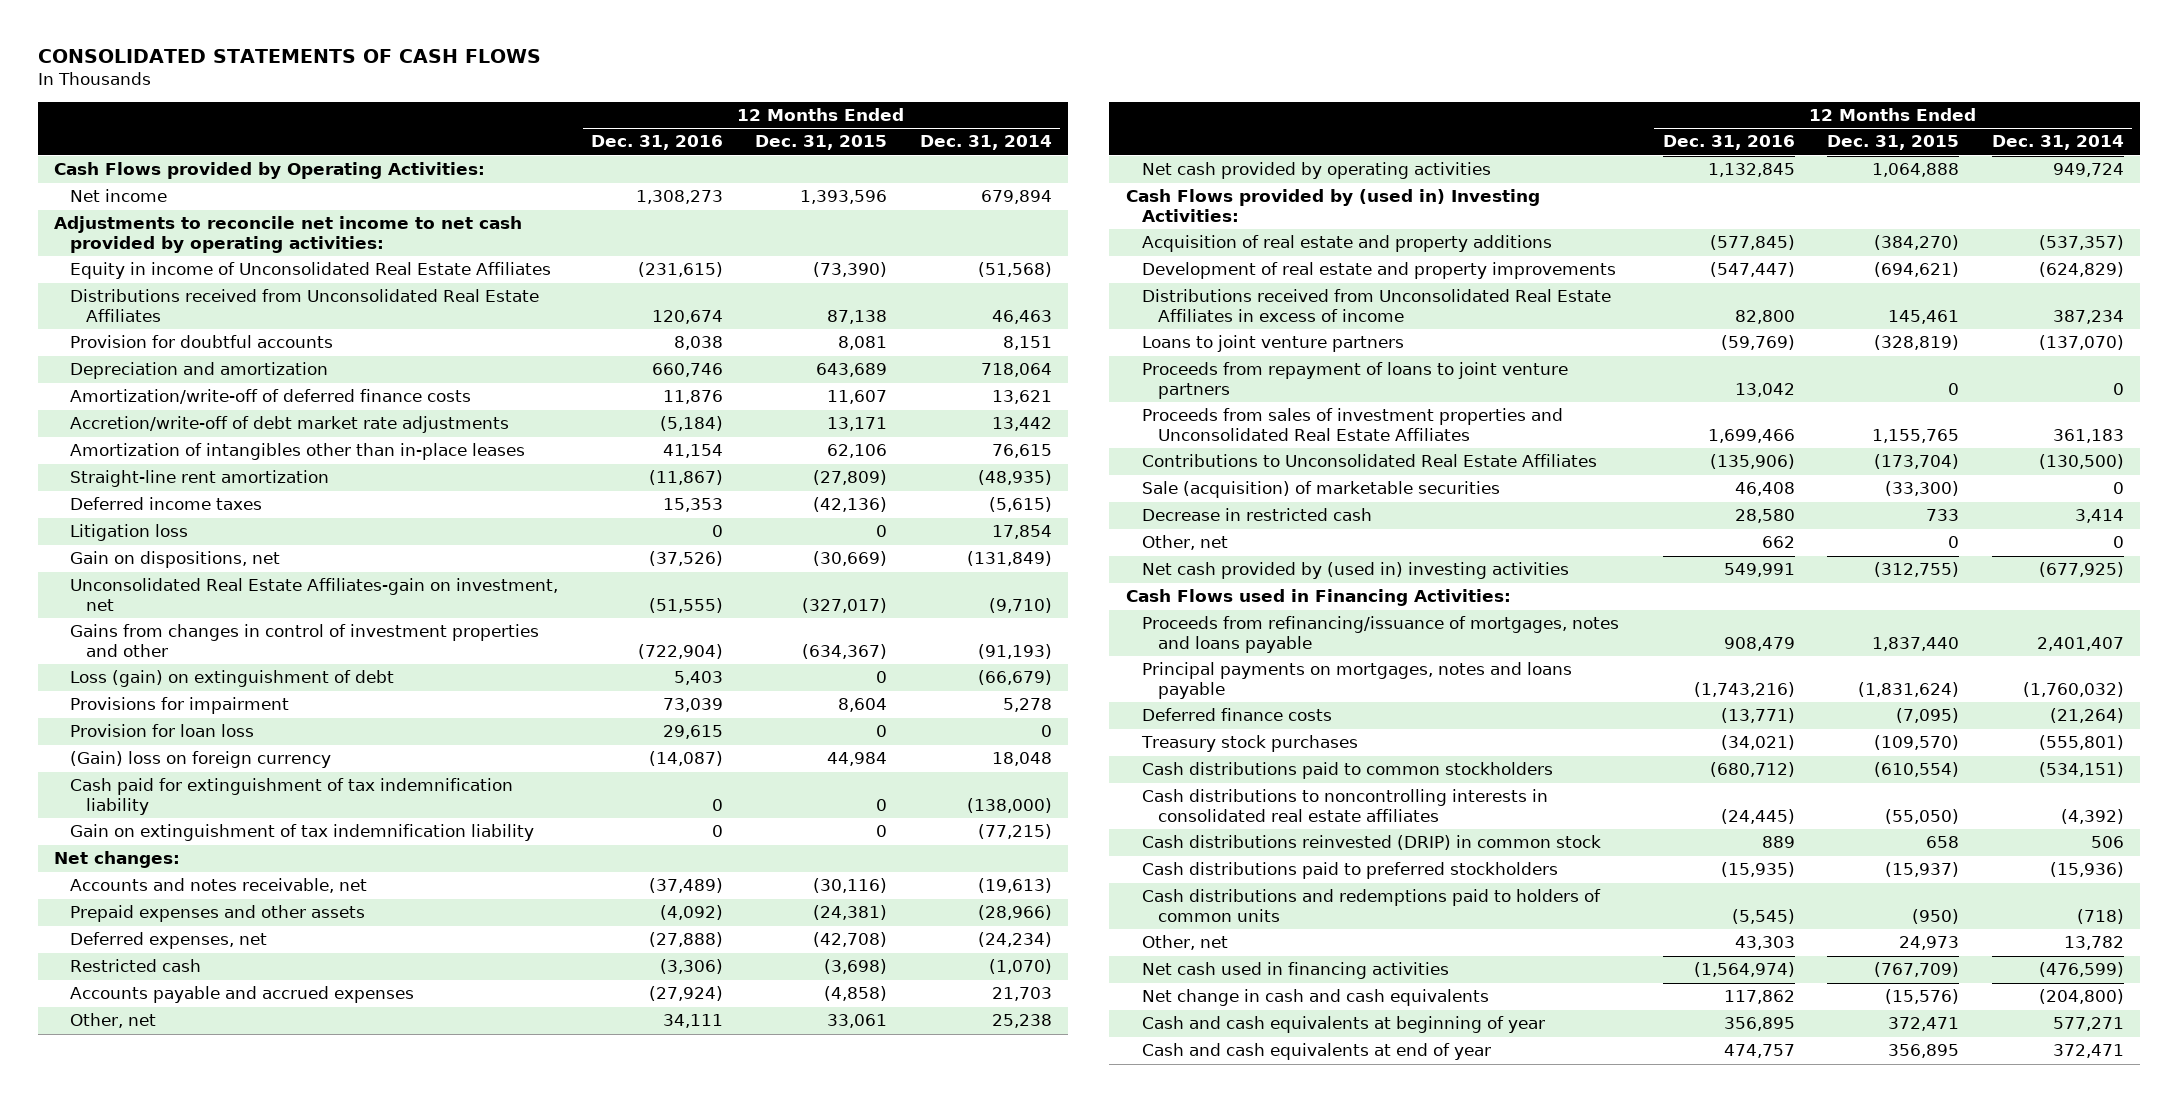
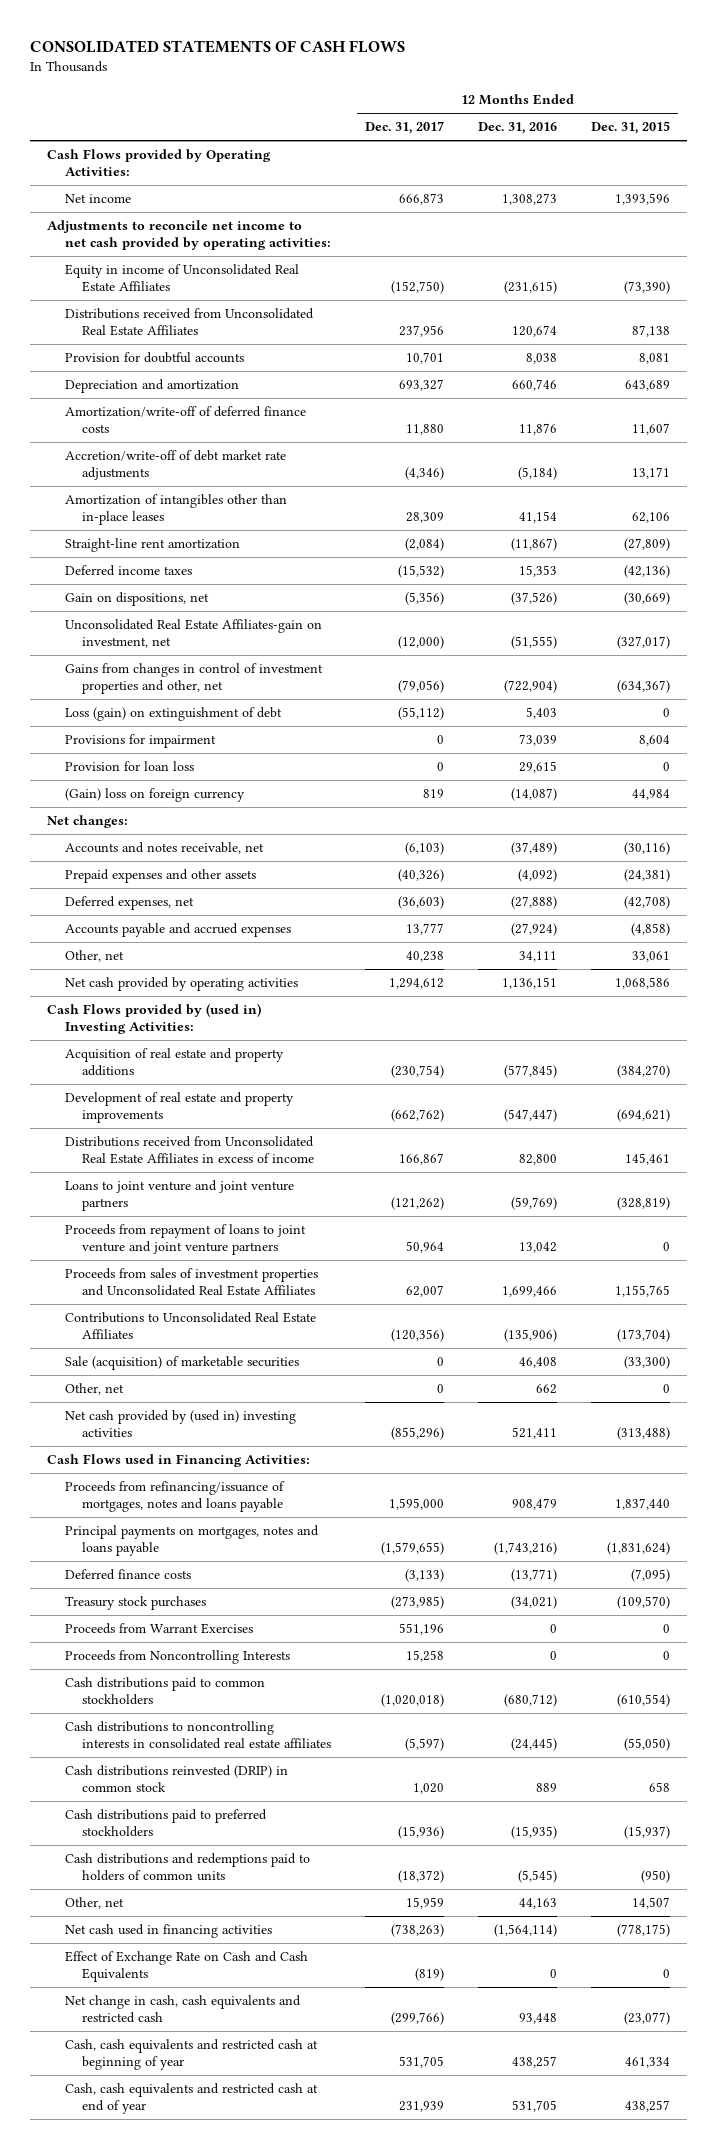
[920,135,1053,151] Dec. 31, 2014 -> none
none -> [365,121,445,135] Dec. 31, 2017
[70,524,189,542] Litigation loss -> none
[70,624,540,658] Gains from changes in control of investment properties and other -> [64,663,323,695] Gains from changes in control of investment properties and other, net
[70,778,514,816] Cash paid for extinguishment of tax indemnification liability -> none
[70,824,535,842] Gain on extinguishment of tax indemnification liability -> none
[70,959,202,973] Restricted cash -> none
[1707,163,1795,178] 1,132,845 -> [502,977,558,990] 1,136,151
[1872,163,1960,178] 1,064,888 -> [614,977,670,990] 1,068,586
[1141,335,1404,353] Loans to joint venture partners -> [64,1180,294,1212] Loans to joint venture and joint venture partners
[1141,362,1568,400] Proceeds from repayment of loans to joint venture partners -> [64,1224,306,1256] Proceeds from repayment of loans to joint venture and joint venture partners
[1141,508,1372,522] Decrease in restricted cash -> none
[1723,563,1795,578] 549,991 -> [512,1427,558,1440] 521,411
[1874,562,1960,578] (312,755) -> [616,1427,670,1441] (313,488)
none -> [64,1623,253,1635] Proceeds from Warrant Exercises
none -> [64,1650,290,1665] Proceeds from Noncontrolling Interests
[1734,936,1795,951] 43,303 -> [519,1898,558,1910] 44,163
[1899,936,1960,951] 24,973 -> [631,1897,670,1910] 14,507
[1693,962,1795,978] (1,564,974) -> [494,1924,558,1938] (1,564,114)
[1874,962,1960,978] (767,709) -> [616,1924,670,1938] (778,175)
none -> [64,1951,308,1983] Effect of Exchange Rate on Cash and Cash Equivalents
[1141,989,1489,1007] Net change in cash and cash equivalents -> [64,1995,301,2024] Net change in cash, cash equivalents and restricted cash
[1723,990,1795,1005] 117,862 -> [519,2013,558,2025] 93,448
[1885,989,1960,1005] (15,576) -> [623,2012,670,2026] (23,077)
[1141,1016,1545,1034] Cash and cash equivalents at beginning of year -> [64,2039,318,2071] Cash, cash equivalents and restricted cash at beginning of year
[1723,1017,1795,1032] 356,895 -> [512,2056,558,2069] 438,257
[1888,1017,1960,1032] 372,471 -> [624,2057,670,2069] 461,334
[1141,1043,1491,1061] Cash and cash equivalents at end of year -> [64,2083,318,2115] Cash, cash equivalents and restricted cash at end of year
[1723,1044,1795,1059] 474,757 -> [512,2100,558,2113] 531,705
[1888,1044,1960,1059] 356,895 -> [624,2100,670,2113] 438,257

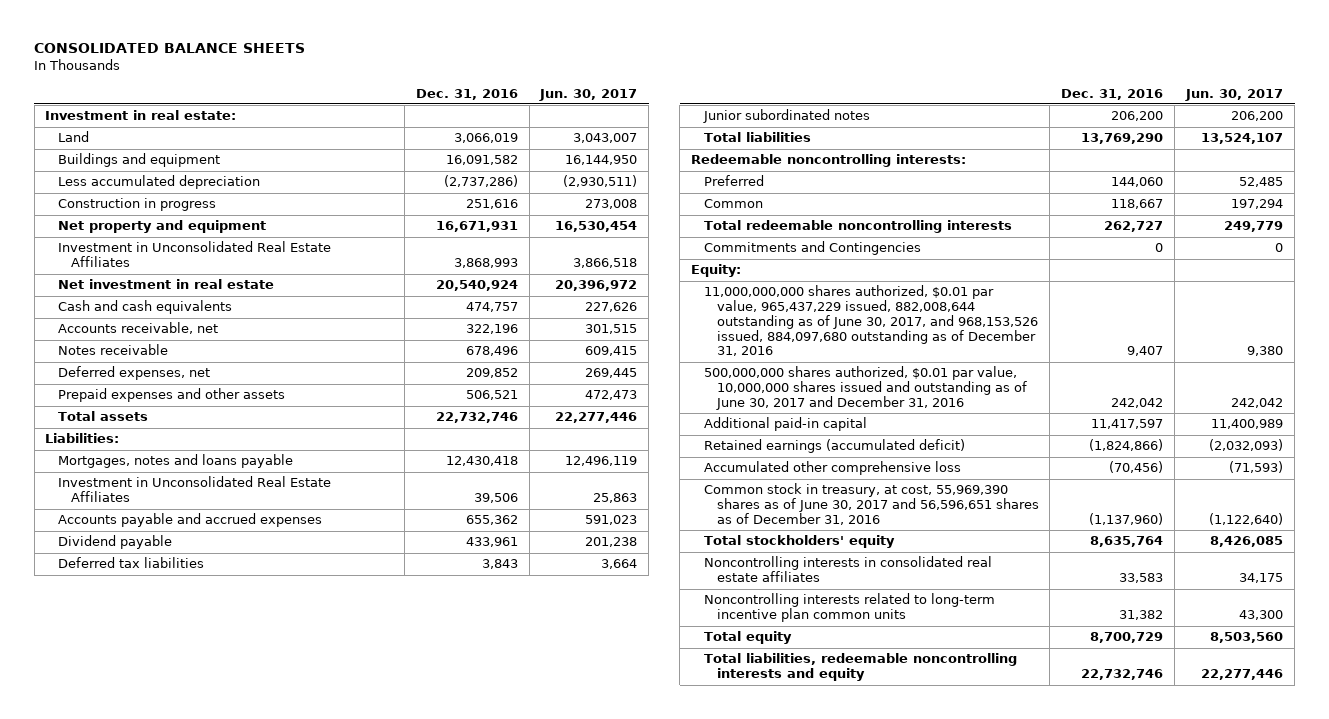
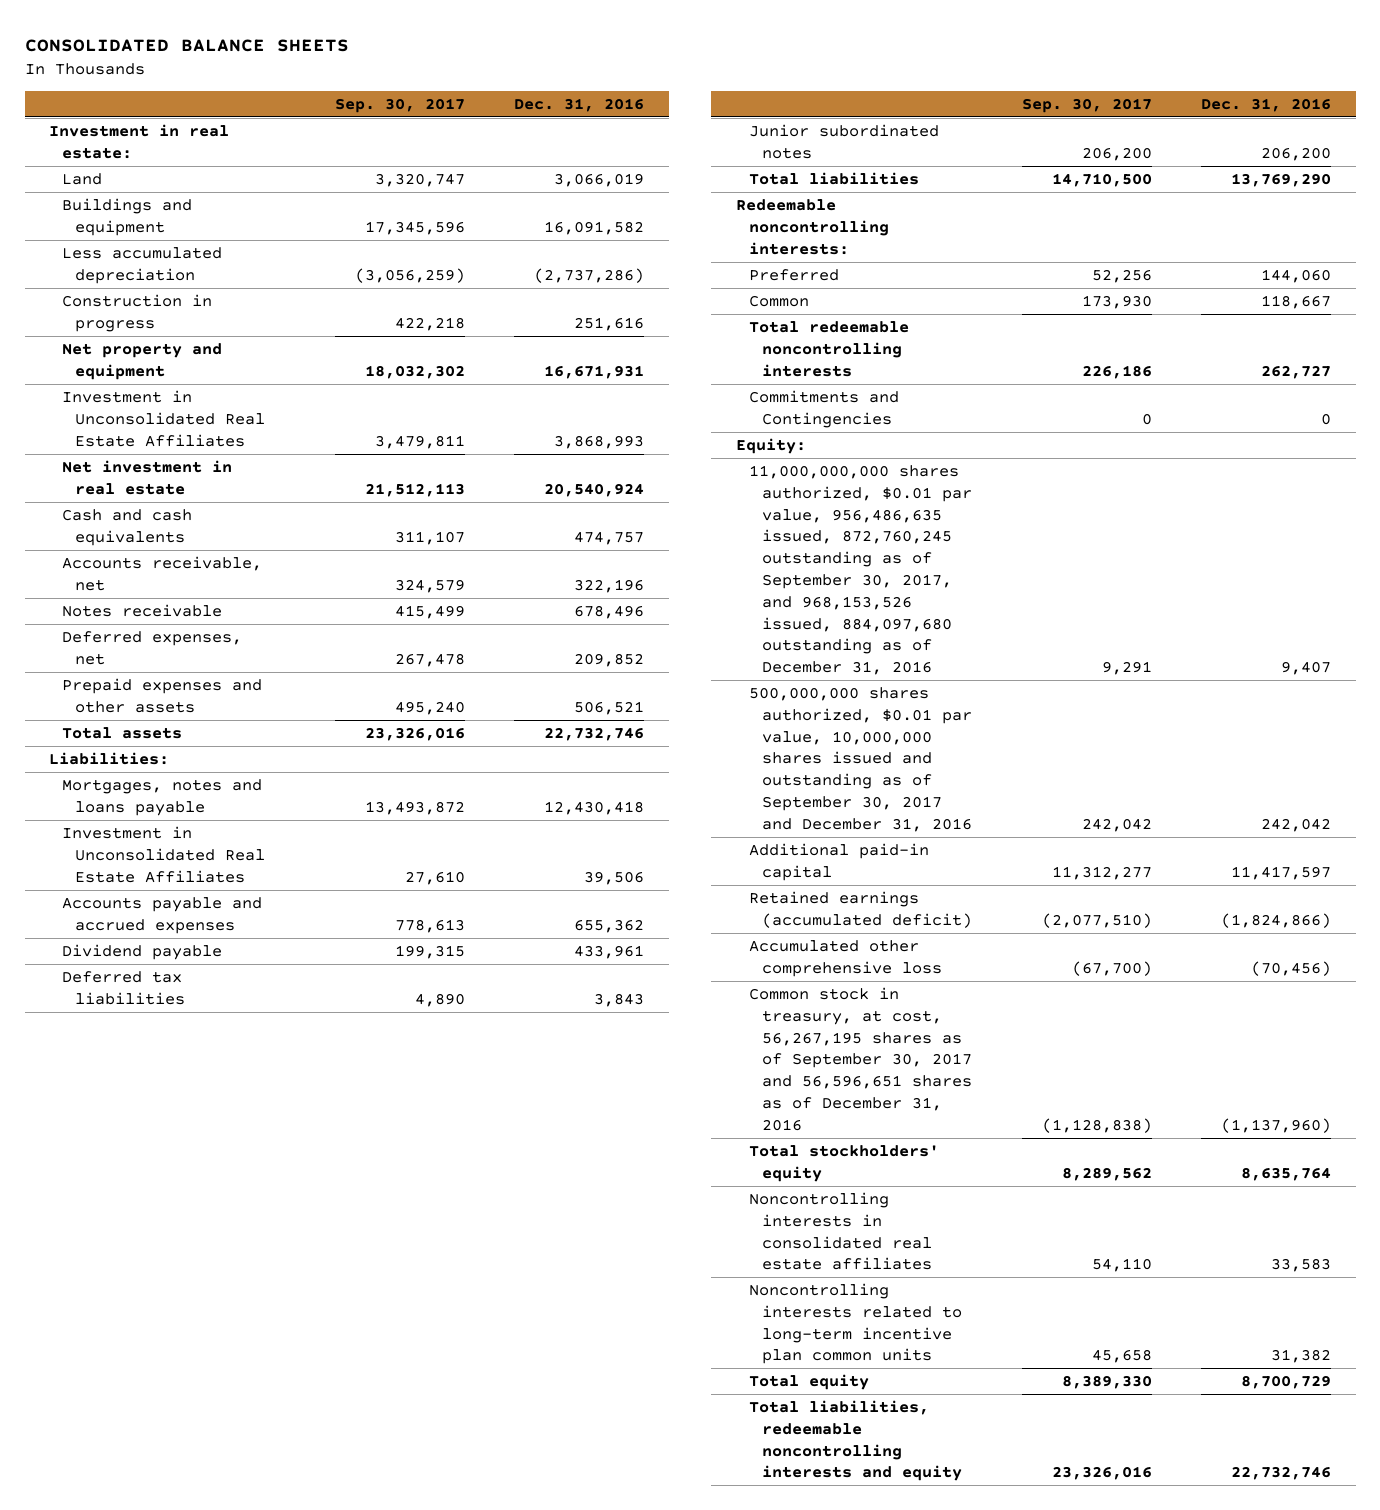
[539,88,638,101] Jun. 30, 2017 -> none
none -> [334,97,465,113] Sep. 30, 2017
[703,285,1038,357] 11,000,000,000 shares authorized, $0.01 par value, 965,437,229 issued, 882,008,644 outstanding as of June 30, 2017, and 968,153,526 issued, 884,097,680 outstanding as of December 31, 2016 -> [749,465,973,676] 11,000,000,000 shares authorized, $0.01 par value, 956,486,635 issued, 872,760,245 outstanding as of September 30, 2017, and 968,153,526 issued, 884,097,680 outstanding as of December 31, 2016
[703,366,1027,410] 500,000,000 shares authorized, $0.01 par value, 10,000,000 shares issued and outstanding as of June 30, 2017 and December 31, 2016 -> [749,687,973,832] 500,000,000 shares authorized, $0.01 par value, 10,000,000 shares issued and outstanding as of September 30, 2017 and December 31, 2016
[703,483,1039,525] Common stock in treasury, at cost, 55,969,390 shares as of June 30, 2017 and 56,596,651 shares as of December 31, 2016 -> [749,987,973,1131] Common stock in treasury, at cost, 56,267,195 shares as of September 30, 2017 and 56,596,651 shares as of December 31, 2016

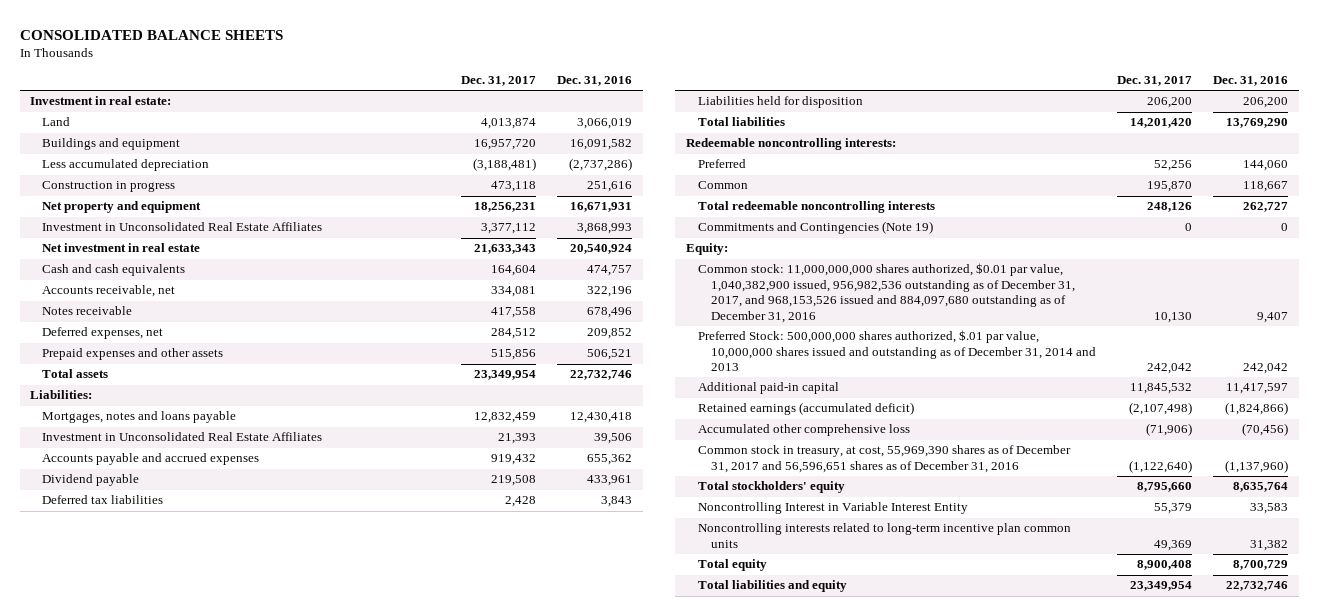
[334,97,465,113] Sep. 30, 2017 -> none
none -> [461,76,537,87] Dec. 31, 2017
[749,124,940,159] Junior subordinated notes -> [698,96,864,109] Liabilities held for disposition
[749,390,900,428] Commitments and Contingencies -> [698,221,934,235] Commitments and Contingencies (Note 19)
[749,465,973,676] 11,000,000,000 shares authorized, $0.01 par value, 956,486,635 issued, 872,760,245 outstanding as of September 30, 2017, and 968,153,526 issued, 884,097,680 outstanding as of December 31, 2016 -> [698,263,1075,323] Common stock: 11,000,000,000 shares authorized, $0.01 par value, 1,040,382,900 issued, 956,982,536 outstanding as of December 31, 2017, and 968,153,526 issued and 884,097,680 outstanding as of December 31, 2016
[749,687,973,832] 500,000,000 shares authorized, $0.01 par value, 10,000,000 shares issued and outstanding as of September 30, 2017 and December 31, 2016 -> [698,330,1096,372] Preferred Stock: 500,000,000 shares authorized, $.01 par value, 10,000,000 shares issued and outstanding as of December 31, 2014 and 2013
[749,987,973,1131] Common stock in treasury, at cost, 56,267,195 shares as of September 30, 2017 and 56,596,651 shares as of December 31, 2016 -> [698,445,1072,473] Common stock in treasury, at cost, 55,969,390 shares as of December 31, 2017 and 56,596,651 shares as of December 31, 2016
[749,1192,933,1271] Noncontrolling interests in consolidated real estate affiliates -> [698,502,969,515] Noncontrolling Interest in Variable Interest Entity
[749,1400,963,1482] Total liabilities, redeemable noncontrolling interests and equity -> [698,580,848,593] Total liabilities and equity

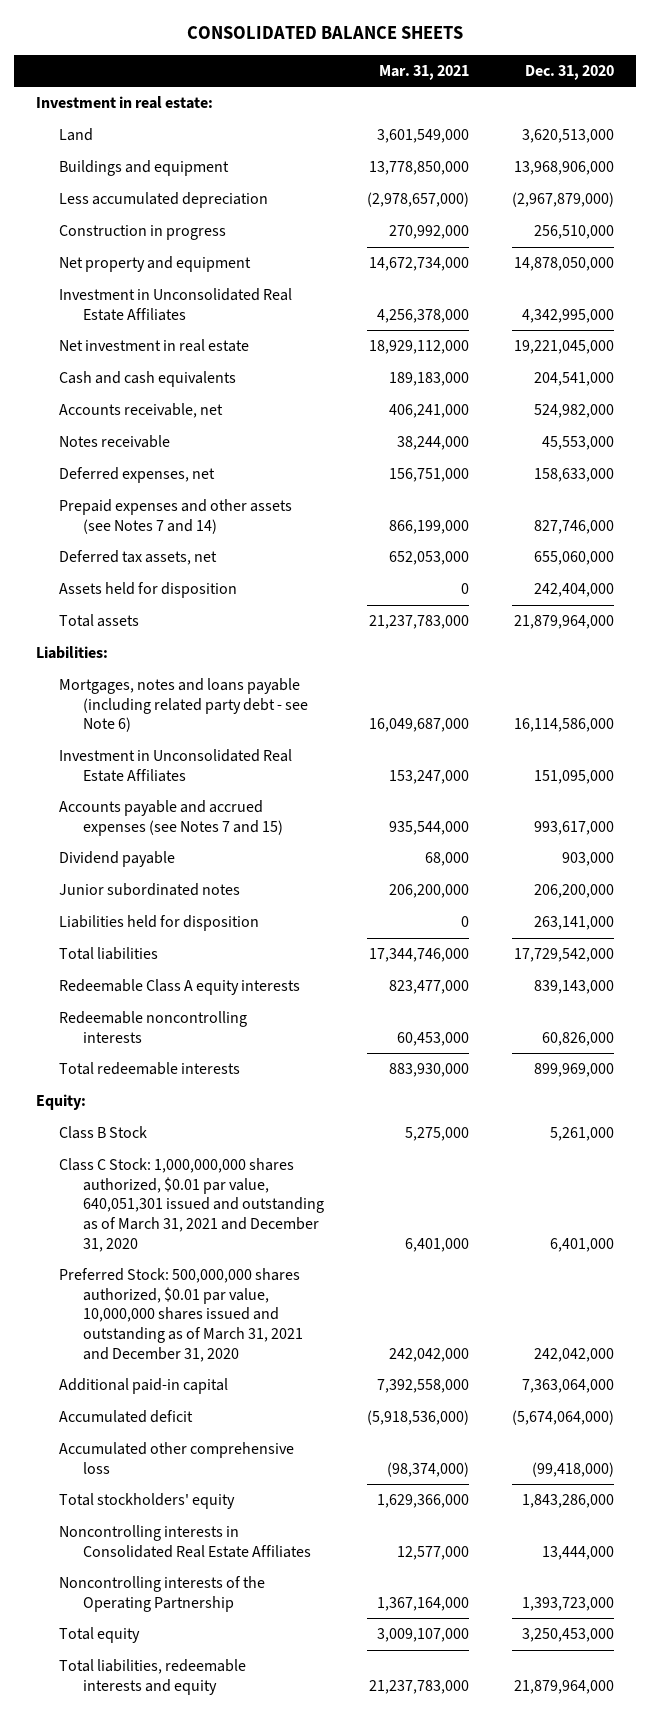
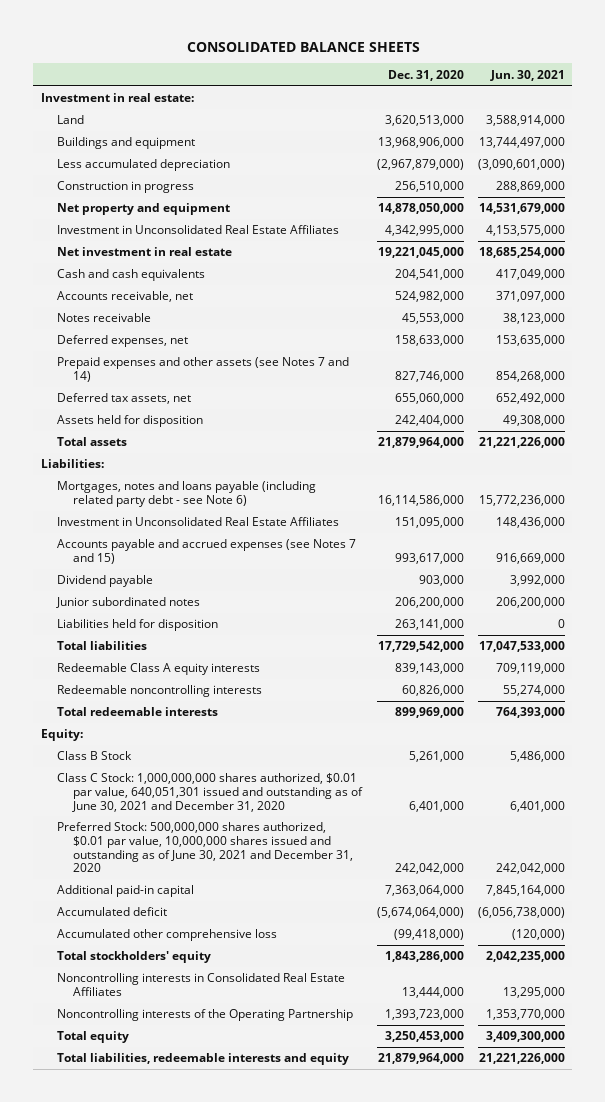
[379,64,470,80] Mar. 31, 2021 -> none
none -> [489,69,565,81] Jun. 30, 2021
[59,1158,324,1252] Class C Stock: 1,000,000,000 shares authorized, $0.01 par value, 640,051,301 issued and outstanding as of March 31, 2021 and December 31, 2020 -> [57,773,364,812] Class C Stock: 1,000,000,000 shares authorized, $0.01 par value, 640,051,301 issued and outstanding as of June 30, 2021 and December 31, 2020
[59,1268,303,1362] Preferred Stock: 500,000,000 shares authorized, $0.01 par value, 10,000,000 shares issued and outstanding as of March 31, 2021 and December 31, 2020 -> [57,822,354,873] Preferred Stock: 500,000,000 shares authorized, $0.01 par value, 10,000,000 shares issued and outstanding as of June 30, 2021 and December 31, 2020

